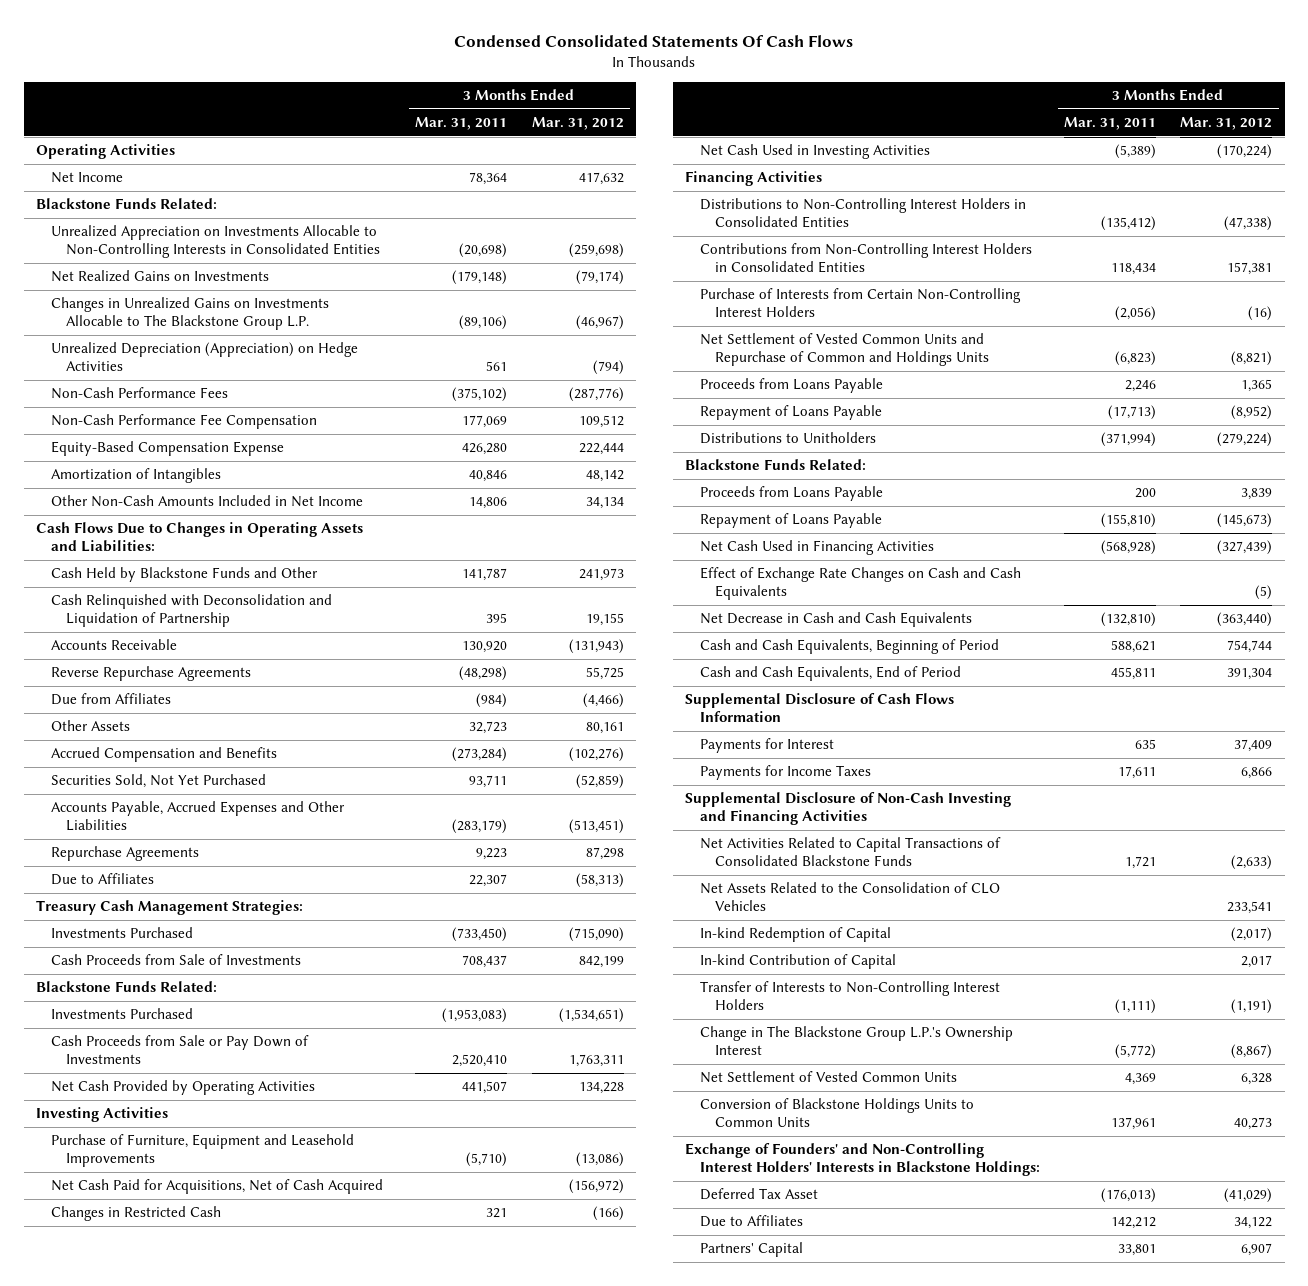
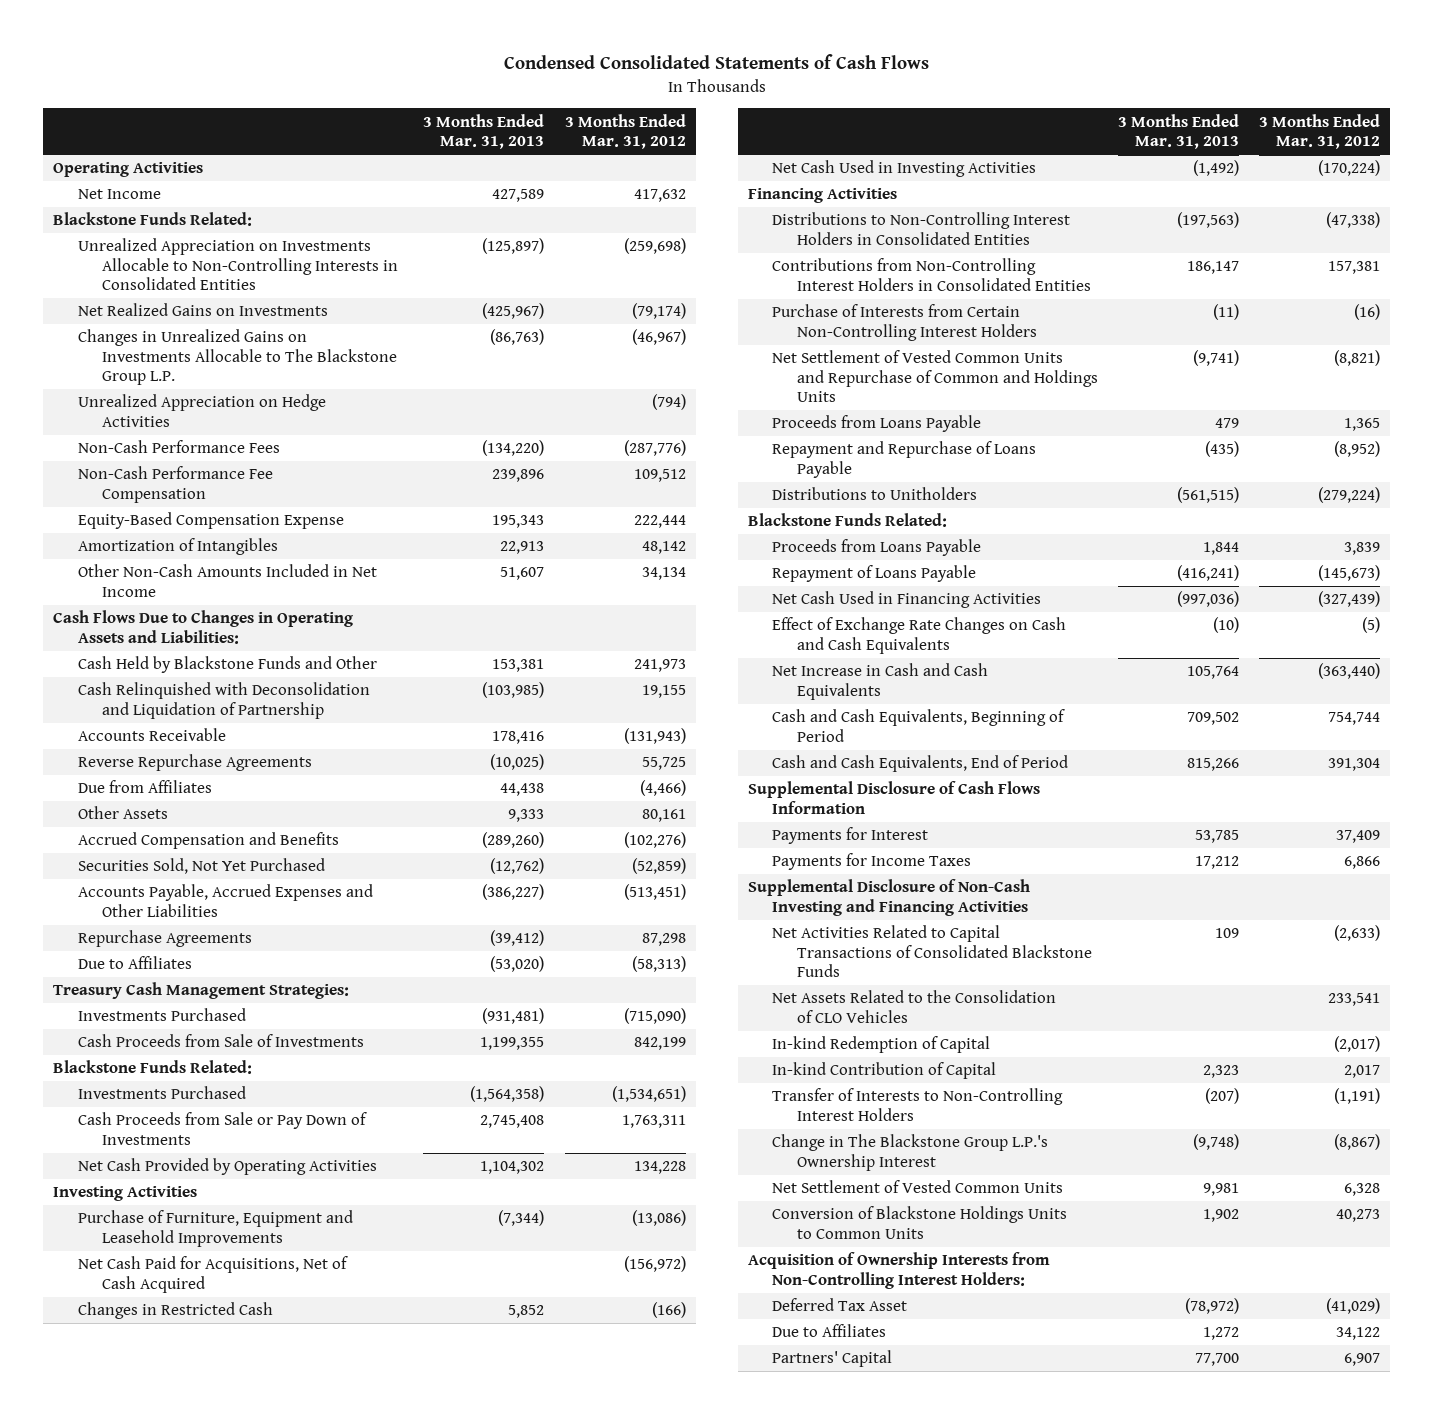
[454,34,854,47] Condensed Consolidated Statements Of Cash Flows -> [503,54,929,70] Condensed Consolidated Statements of Cash Flows
[415,116,508,130] Mar. 31, 2011 -> none
none -> [423,113,545,150] 3 Months Ended Mar. 31, 2013
[51,342,359,372] Unrealized Depreciation (Appreciation) on Hedge Activities -> [77,394,326,427] Unrealized Appreciation on Hedge Activities
[700,405,883,421] Repayment of Loans Payable -> [772,441,1037,478] Repayment and Repurchase of Loans Payable
[700,612,973,628] Net Decrease in Cash and Cash Equivalents -> [772,663,989,700] Net Increase in Cash and Cash Equivalents
[684,1143,1041,1177] Exchange of Founders' and Non-Controlling Interest Holders' Interests in Blackstone Holdings: -> [747,1252,1050,1289] Acquisition of Ownership Interests from Non-Controlling Interest Holders:

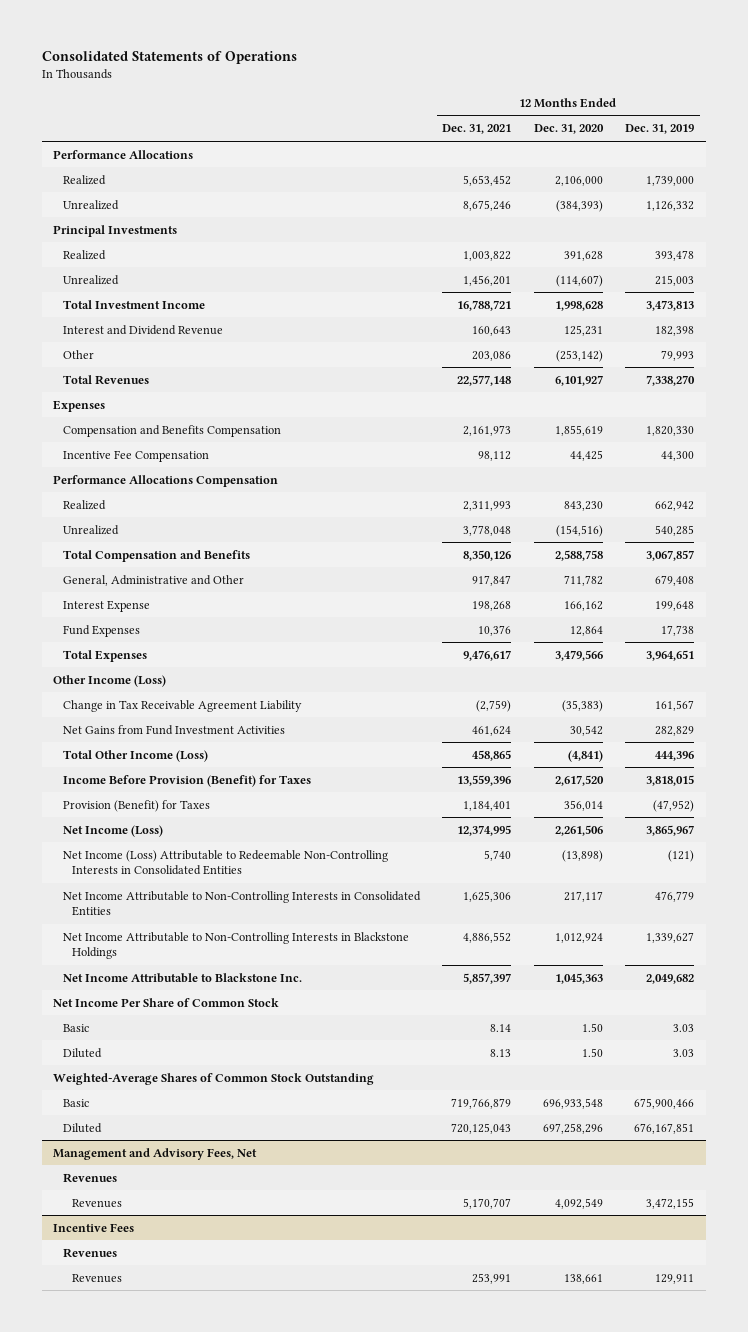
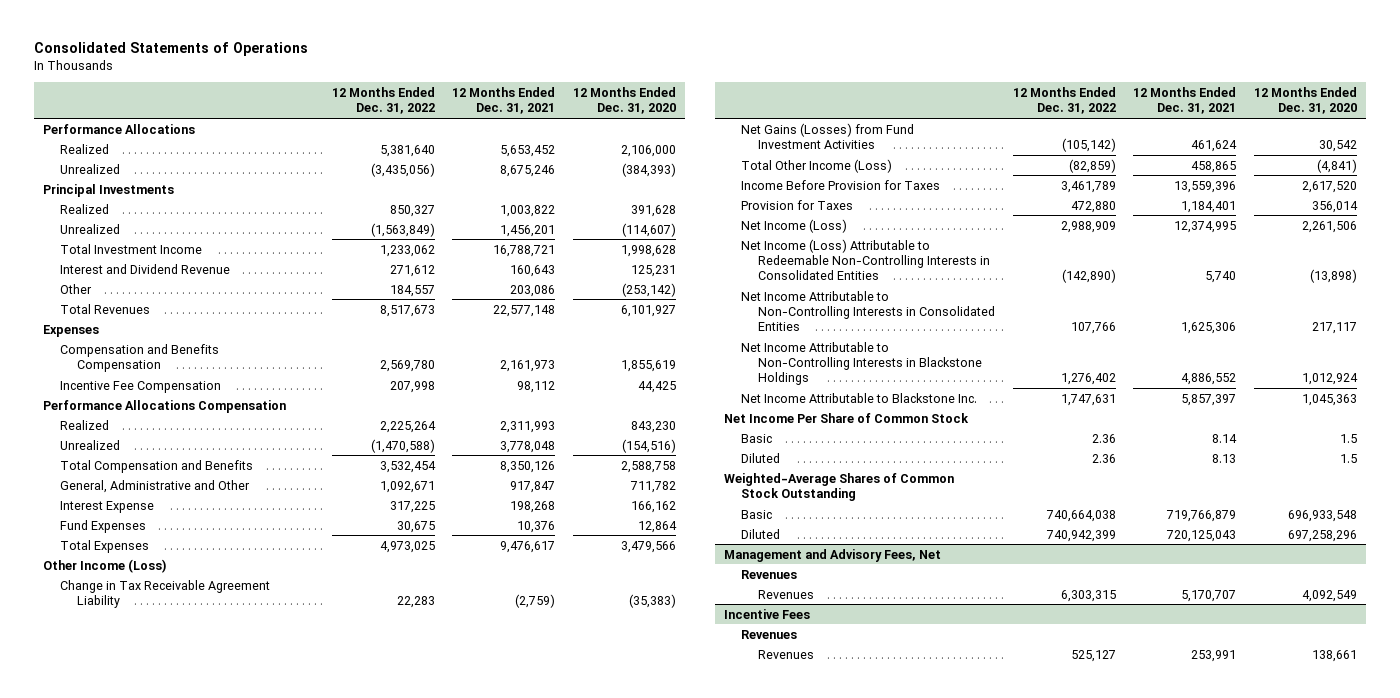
[625,124,695,135] Dec. 31, 2019 -> none
none -> [331,86,435,115] 12 Months Ended Dec. 31, 2022
[62,724,285,735] Net Gains from Fund Investment Activities -> [741,122,915,150] Net Gains (Losses) from Fund Investment Activities
[62,774,311,787] Income Before Provision (Benefit) for Taxes -> [741,179,941,190] Income Before Provision for Taxes
[62,799,210,812] Provision (Benefit) for Taxes -> [741,199,854,210] Provision for Taxes
[581,1022,603,1032] 1.50 -> [1339,433,1357,443] 1.5
[581,1047,603,1057] 1.50 -> [1339,453,1357,463] 1.5

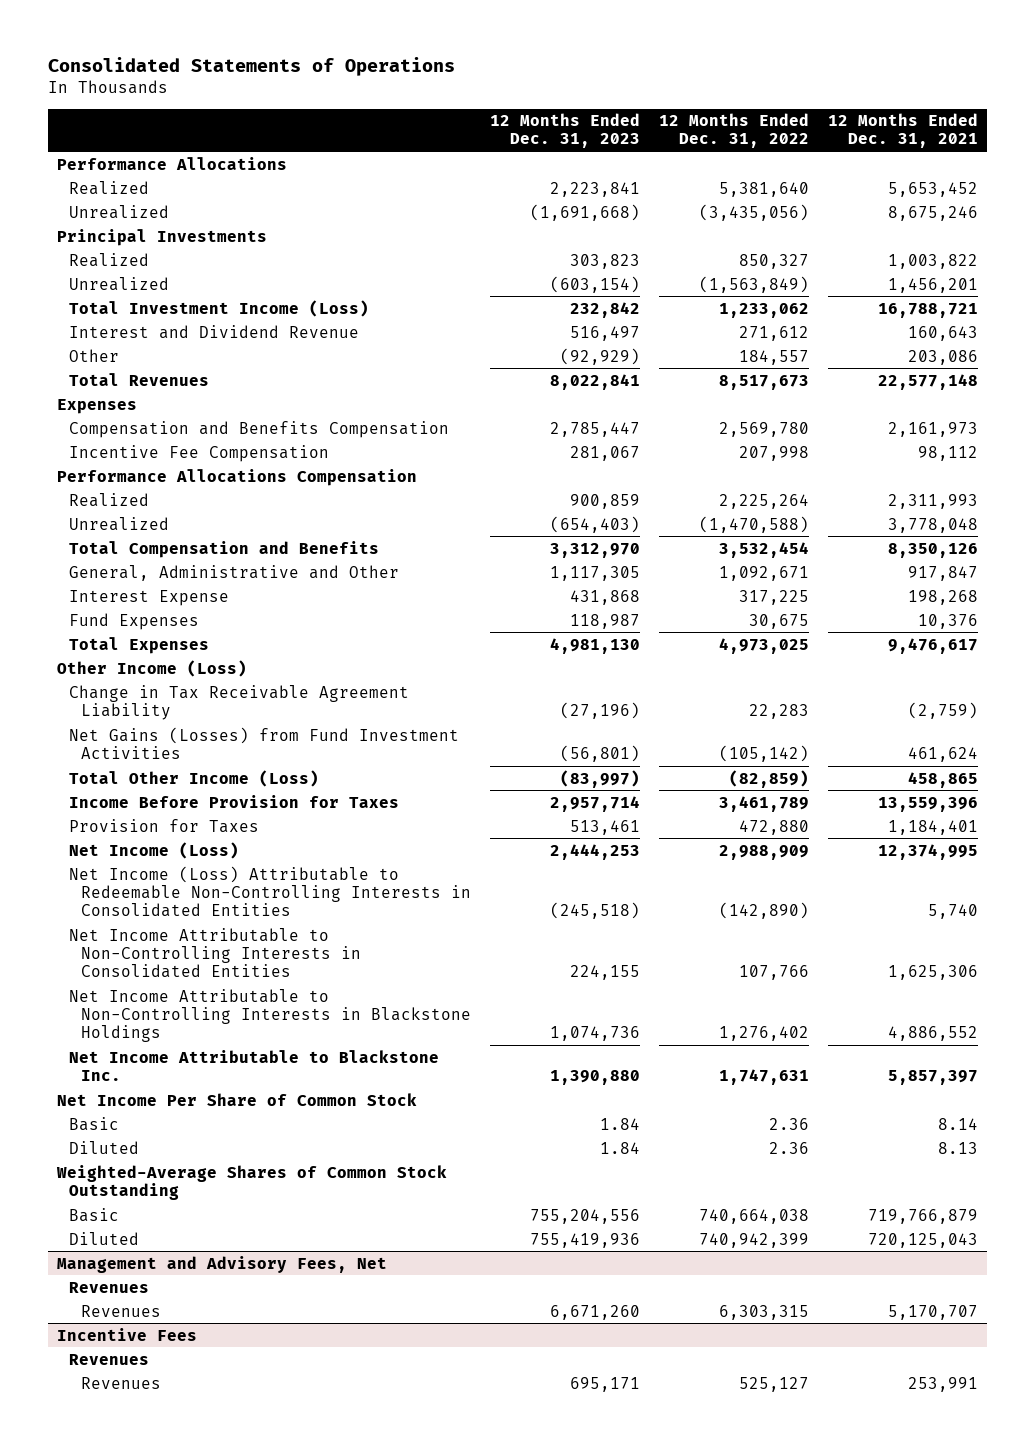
[572,86,676,115] 12 Months Ended Dec. 31, 2020 -> none
none -> [489,113,640,149] 12 Months Ended Dec. 31, 2023
[60,243,203,254] Total Investment Income -> [69,299,370,317] Total Investment Income (Loss)

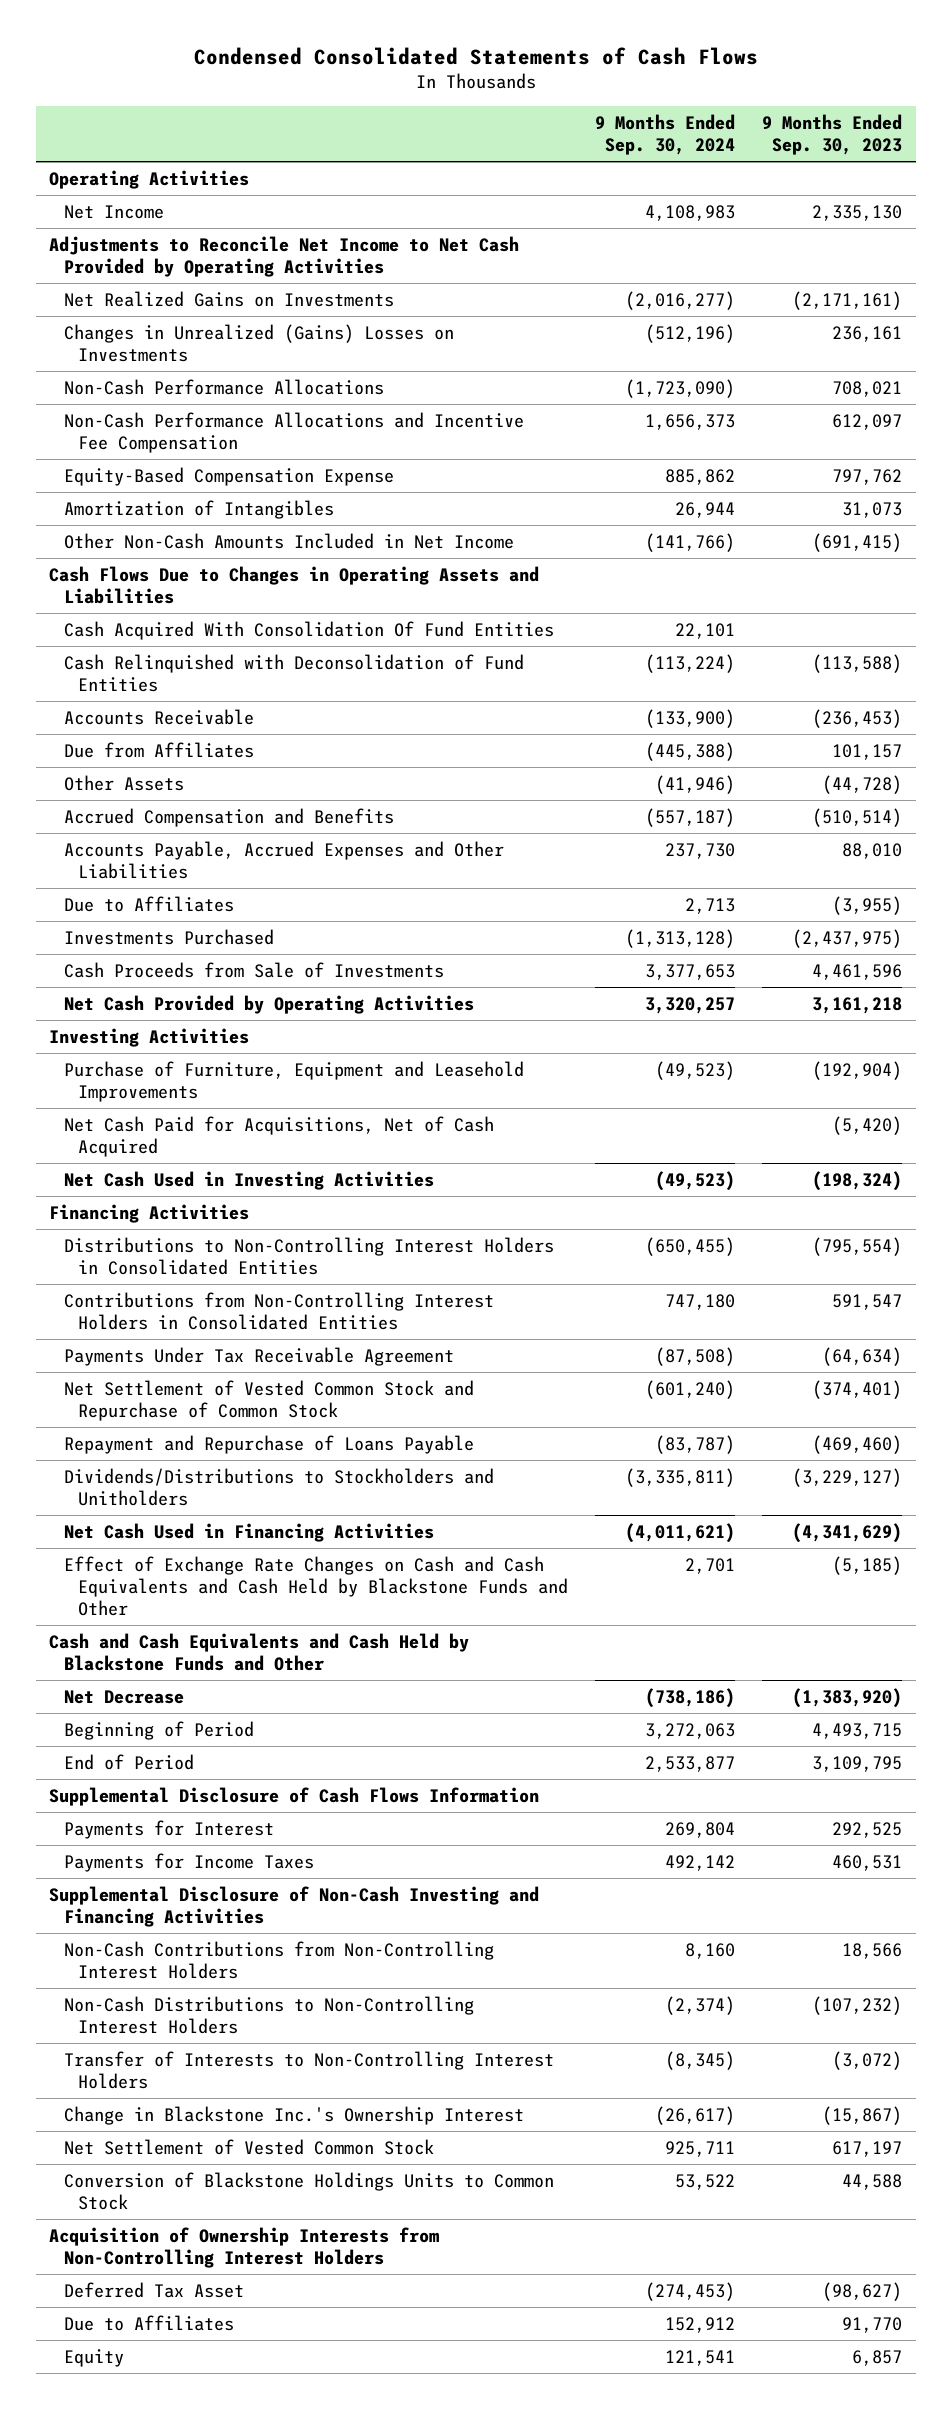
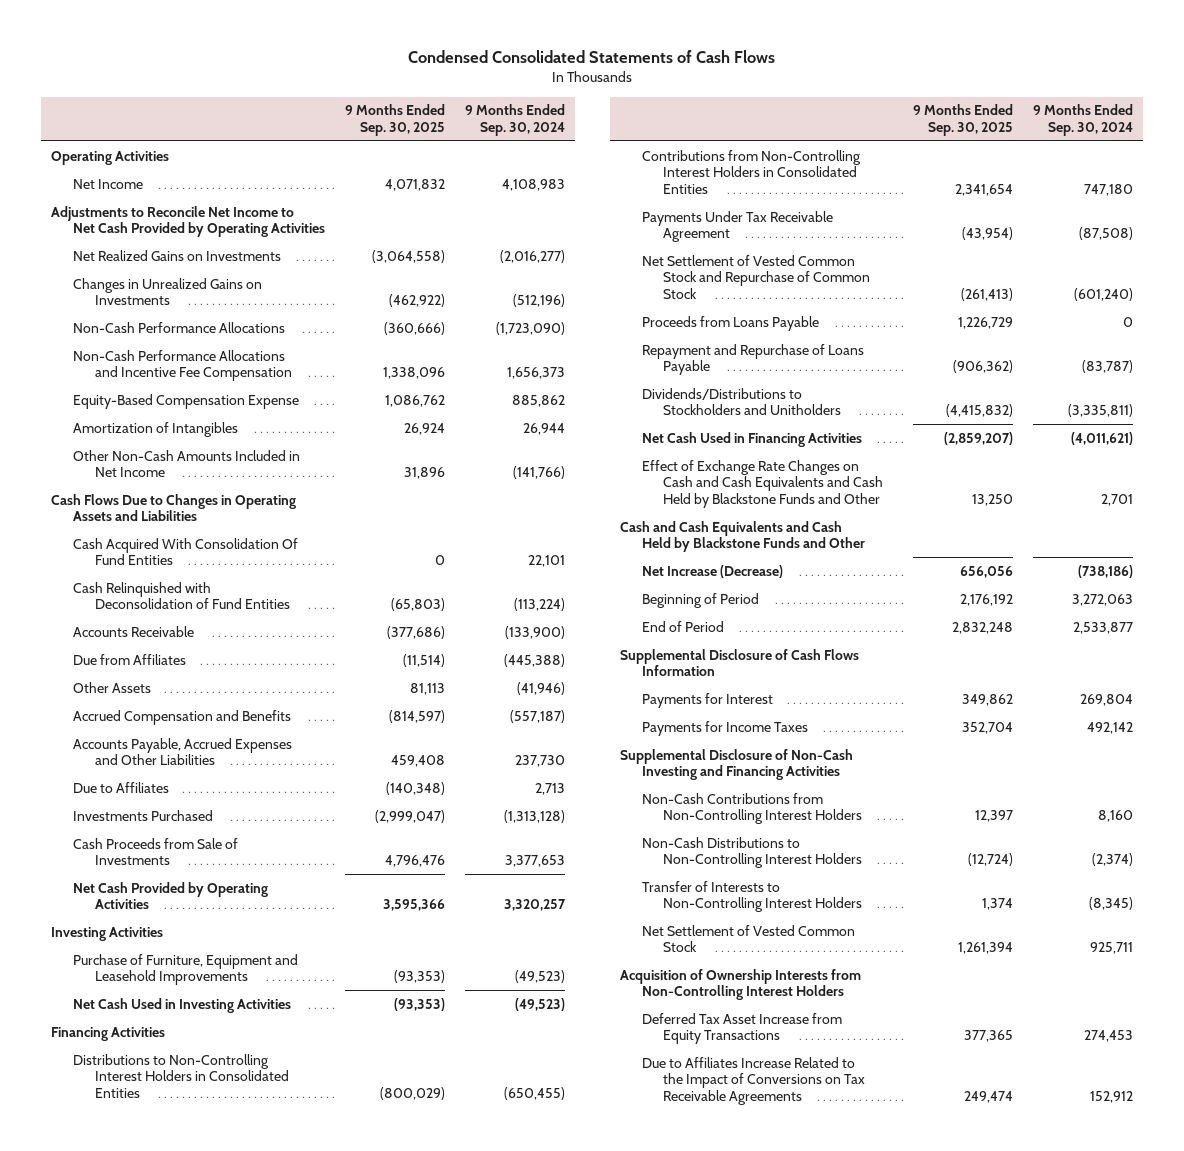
[762,113,903,156] 9 Months Ended Sep. 30, 2023 -> none
none -> [344,104,445,137] 9 Months Ended Sep. 30, 2025
[63,323,454,362] Changes in Unrealized (Gains) Losses on Investments -> [73,277,263,306] Changes in Unrealized Gains on Investments
[63,1115,494,1157] Net Cash Paid for Acquisitions, Net of Cash Acquired -> none
none -> [641,315,819,331] Proceeds from Loans Payable
[63,1689,184,1704] Net Decrease -> [641,564,783,578] Net Increase (Decrease)
[63,2105,524,2125] Change in Blackstone Inc.'s Ownership Interest -> none
[63,2171,554,2210] Conversion of Blackstone Holdings Units to Common Stock -> none
[63,2281,244,2298] Deferred Tax Asset -> none
[63,2348,124,2367] Equity -> none
none -> [641,1012,842,1045] Deferred Tax Asset Increase from Equity Transactions
[63,2314,234,2331] Due to Affiliates -> [641,1056,866,1106] Due to Affiliates Increase Related to the Impact of Conversions on Tax Receivable Agreements

